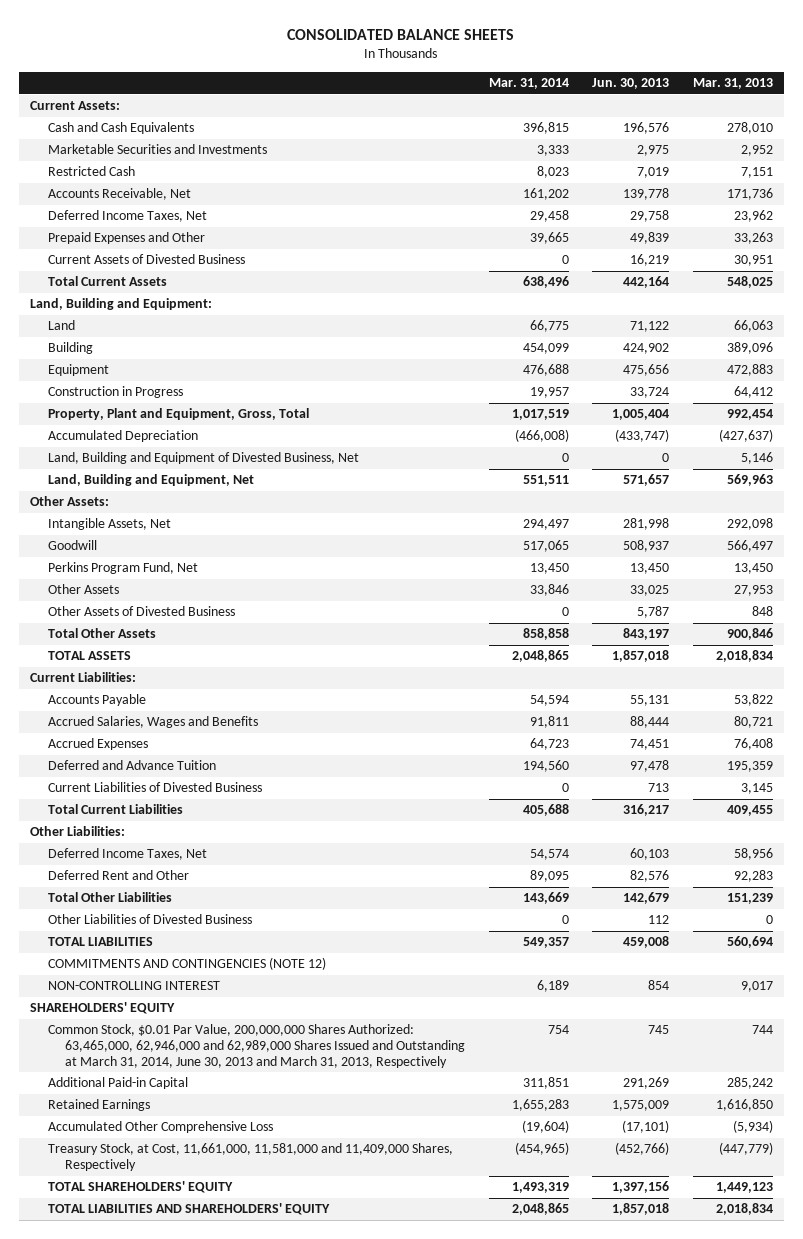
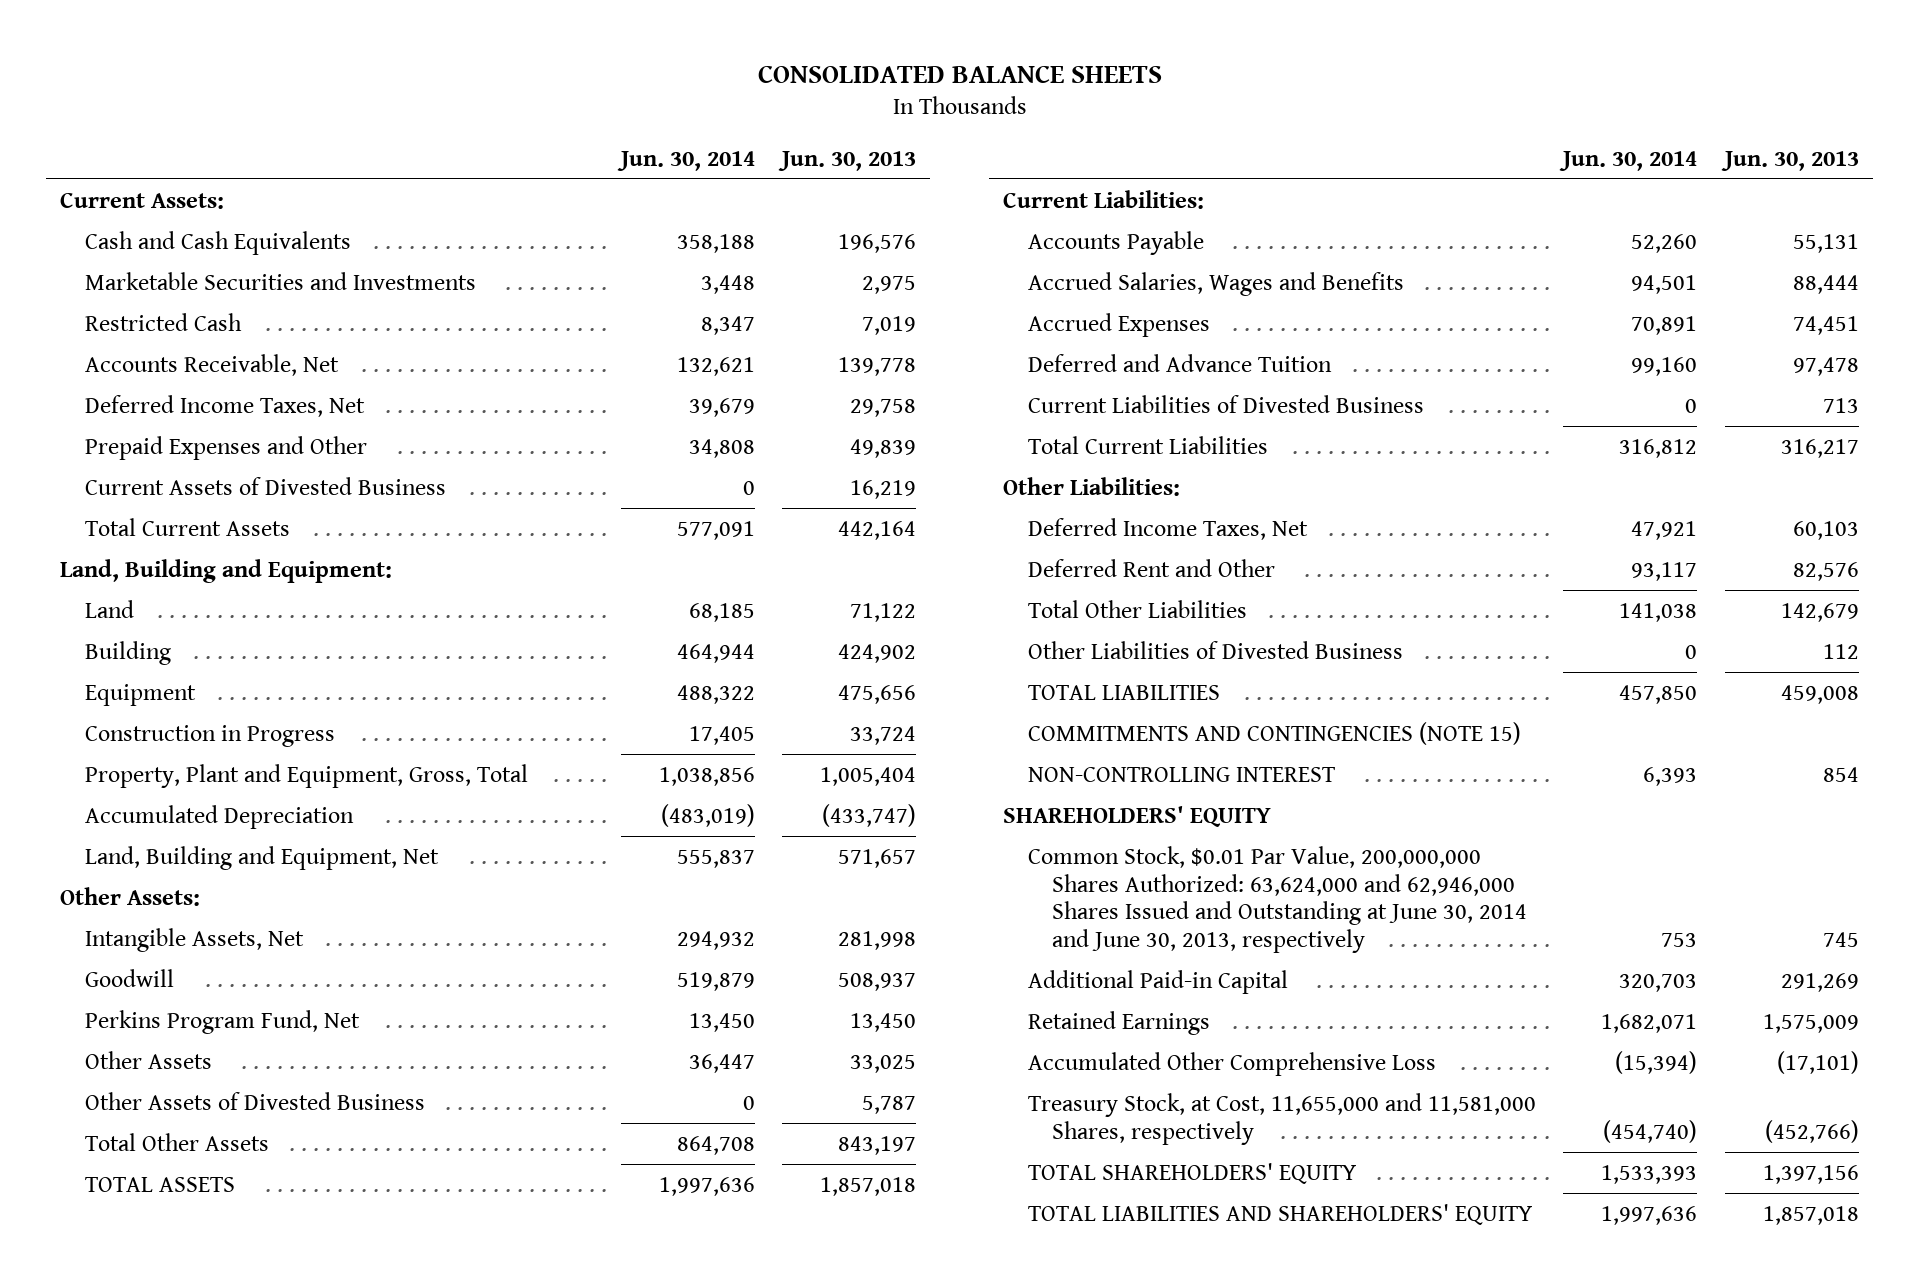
[488,78,569,90] Mar. 31, 2014 -> none
[692,78,773,90] Mar. 31, 2013 -> none
none -> [616,150,755,171] Jun. 30, 2014
[47,452,359,465] Land, Building and Equipment of Divested Business, Net -> none
[47,957,326,971] COMMITMENTS AND CONTINGENCIES (NOTE 12) -> [1027,721,1521,745] COMMITMENTS AND CONTINGENCIES (NOTE 15)
[47,1024,466,1068] Common Stock, $0.01 Par Value, 200,000,000 Shares Authorized: 63,465,000, 62,946,000 and 62,989,000 Shares Issued and Outstanding at March 31, 2014, June 30, 2013 and March 31, 2013, Respectively -> [1027,845,1528,954] Common Stock, $0.01 Par Value, 200,000,000 Shares Authorized: 63,624,000 and 62,946,000 Shares Issued and Outstanding at June 30, 2014 and June 30, 2013, respectively
[47,1143,453,1172] Treasury Stock, at Cost, 11,661,000, 11,581,000 and 11,409,000 Shares, Respectively -> [1027,1092,1536,1145] Treasury Stock, at Cost, 11,655,000 and 11,581,000 Shares, respectively

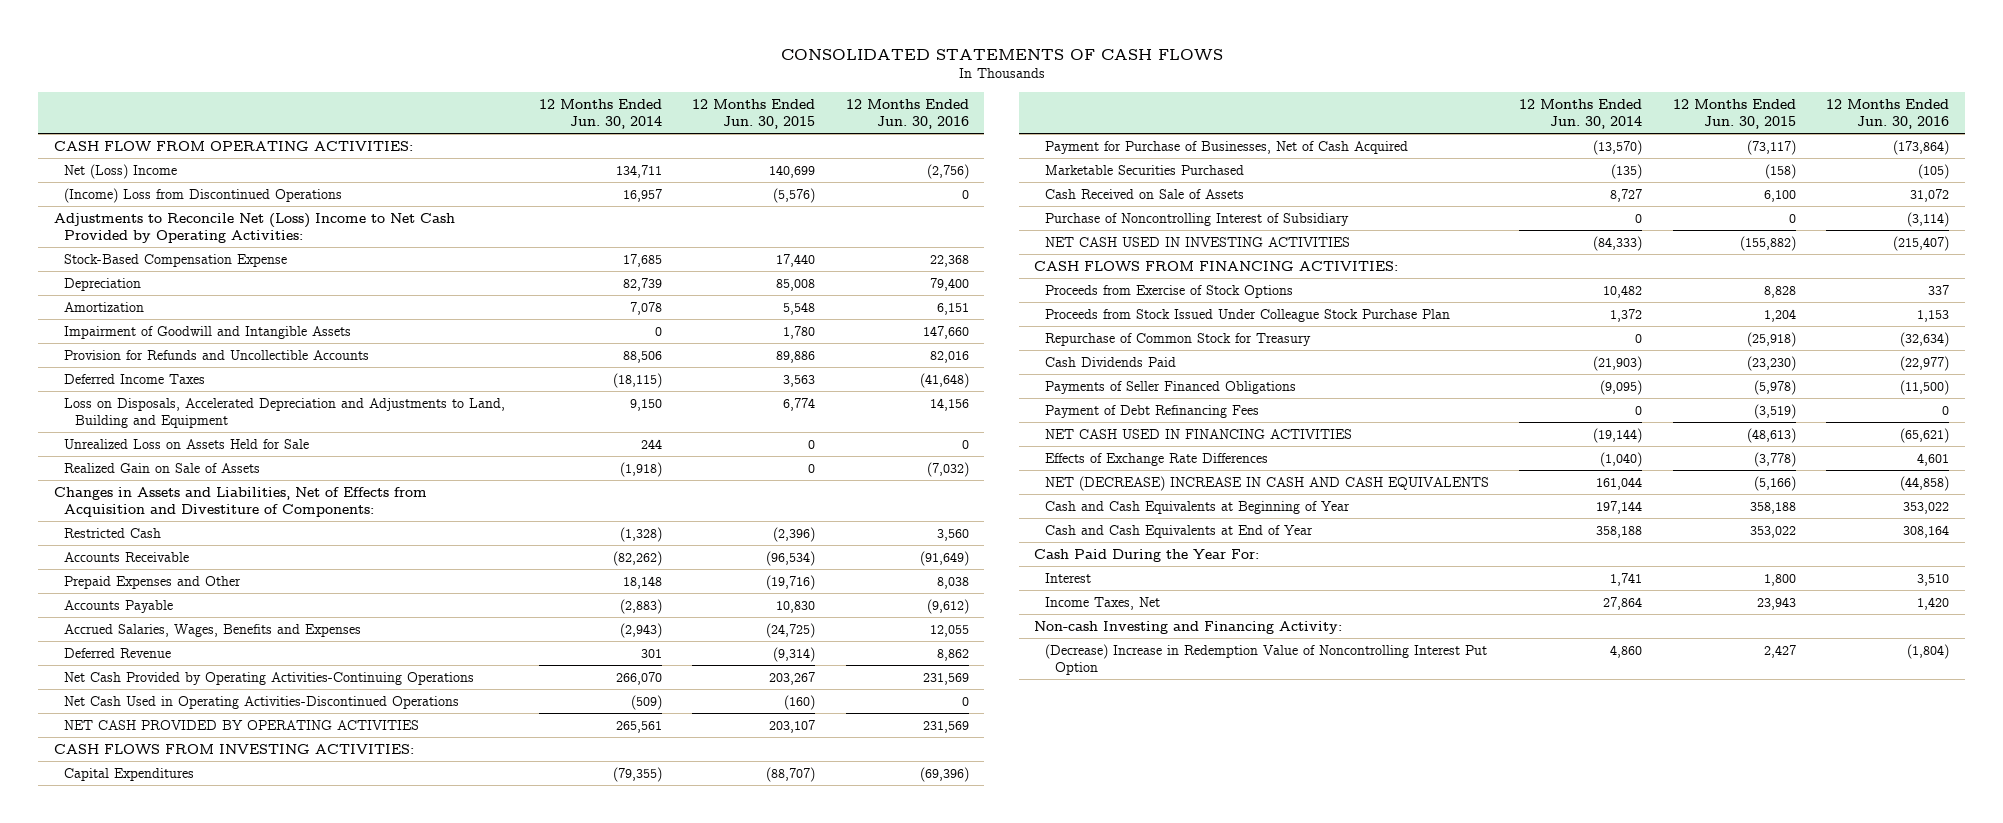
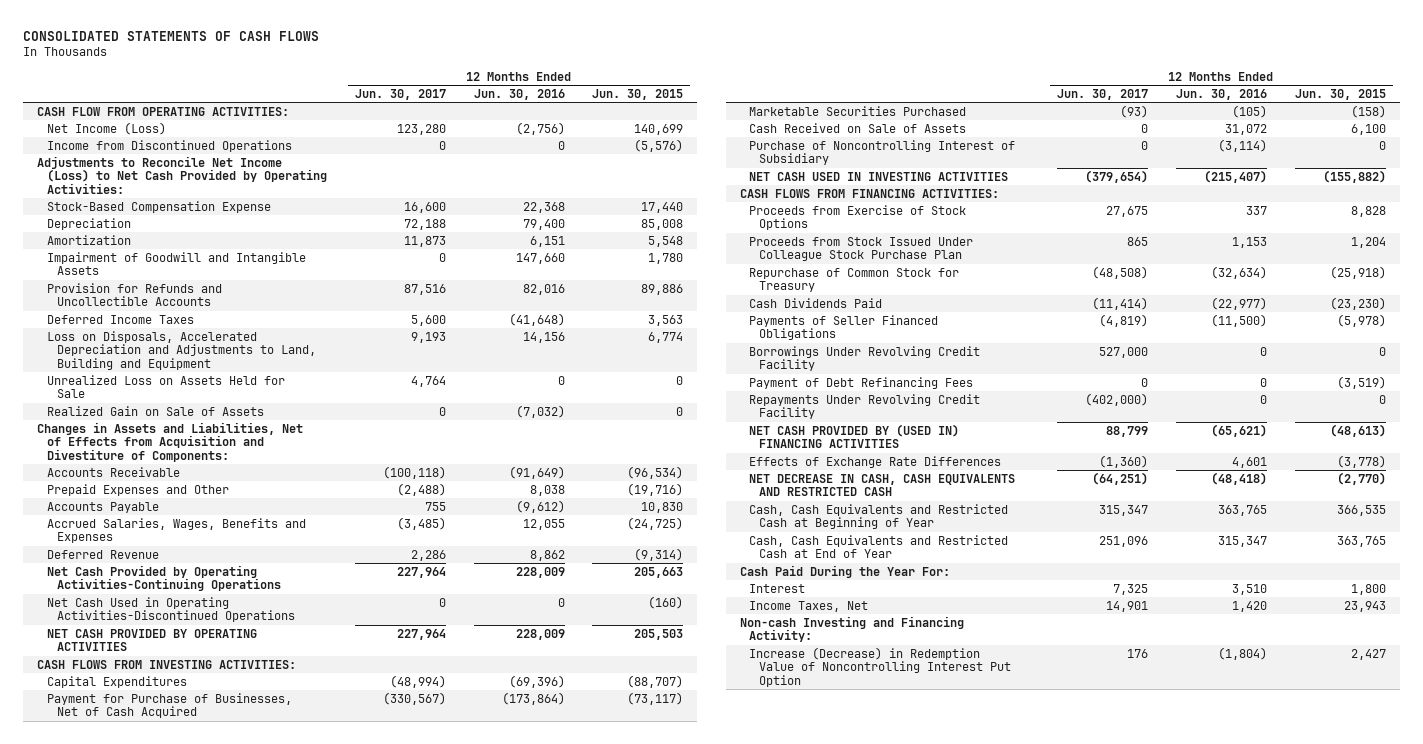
[538,98,662,130] 12 Months Ended Jun. 30, 2014 -> none
none -> [354,88,446,100] Jun. 30, 2017
[64,163,178,179] Net (Loss) Income -> [47,121,167,135] Net Income (Loss)
[64,187,343,203] (Income) Loss from Discontinued Operations -> [47,139,293,152] Income from Discontinued Operations
[53,212,455,244] Adjustments to Reconcile Net (Loss) Income to Net Cash Provided by Operating Activities: -> [37,155,328,194] Adjustments to Reconcile Net Income (Loss) to Net Cash Provided by Operating Activities:
[64,527,162,538] Restricted Cash -> none
[769,671,816,685] 203,267 -> [634,566,684,578] 205,663
[923,672,970,685] 231,569 -> [515,566,565,578] 228,009
[769,719,816,733] 203,107 -> [634,628,684,640] 205,503
[923,720,970,733] 231,569 -> [515,628,565,640] 228,009
none -> [749,345,981,372] Borrowings Under Revolving Credit Facility
none -> [749,393,981,420] Repayments Under Revolving Credit Facility
[1044,428,1352,439] NET CASH USED IN FINANCING ACTIVITIES -> [749,423,960,449] NET CASH PROVIDED BY (USED IN) FINANCING ACTIVITIES
[1044,475,1489,491] NET (DECREASE) INCREASE IN CASH AND CASH EQUIVALENTS -> [749,473,1016,497] NET DECREASE IN CASH, CASH EQUIVALENTS AND RESTRICTED CASH
[1753,475,1796,491] (5,166) -> [1336,471,1386,485] (2,770)
[1900,475,1950,491] (44,858) -> [1210,471,1267,485] (48,418)
[1044,500,1350,514] Cash and Cash Equivalents at Beginning of Year -> [749,503,1009,530] Cash, Cash Equivalents and Restricted Cash at Beginning of Year
[1749,501,1796,514] 358,188 -> [1336,504,1386,516] 366,535
[1903,501,1950,514] 353,022 -> [1217,504,1267,516] 363,765
[1044,524,1313,538] Cash and Cash Equivalents at End of Year -> [749,534,1009,559] Cash, Cash Equivalents and Restricted Cash at End of Year
[1749,525,1796,538] 353,022 -> [1336,535,1386,547] 363,765
[1903,524,1950,538] 308,164 -> [1217,535,1267,547] 315,347
[1044,643,1487,676] (Decrease) Increase in Redemption Value of Noncontrolling Interest Put Option -> [749,646,1012,687] Increase (Decrease) in Redemption Value of Noncontrolling Interest Put Option

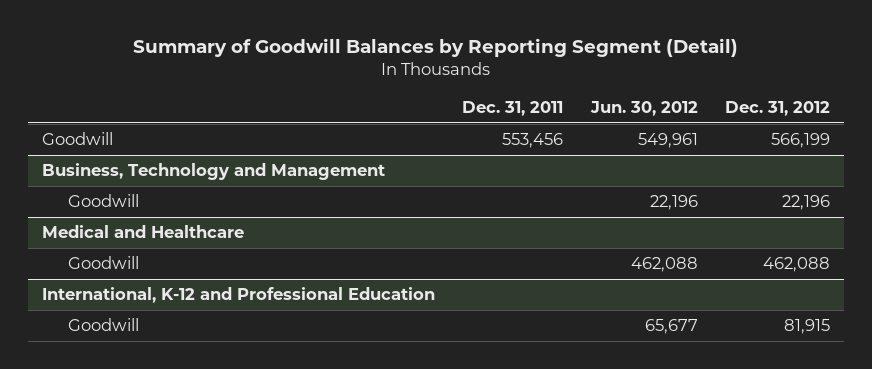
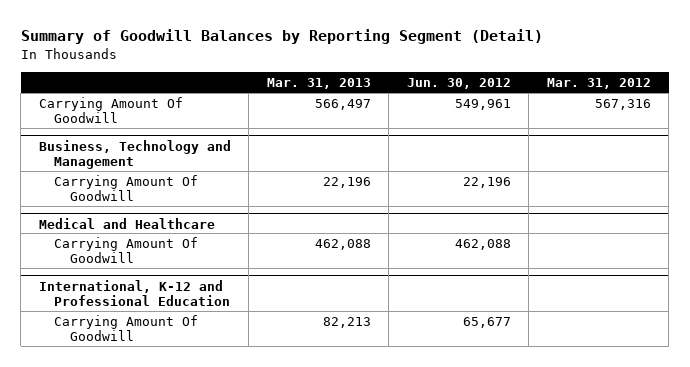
[462,100,564,116] Dec. 31, 2011 -> none
[725,100,831,116] Dec. 31, 2012 -> none
none -> [266,78,371,90] Mar. 31, 2013
none -> [546,78,651,90] Mar. 31, 2012
[41,132,113,146] Goodwill -> [38,96,183,124] Carrying Amount Of Goodwill
[67,194,139,208] Goodwill -> [54,174,199,202] Carrying Amount Of Goodwill
[67,256,139,270] Goodwill -> [54,236,199,264] Carrying Amount Of Goodwill
[67,318,139,332] Goodwill -> [54,314,199,342] Carrying Amount Of Goodwill

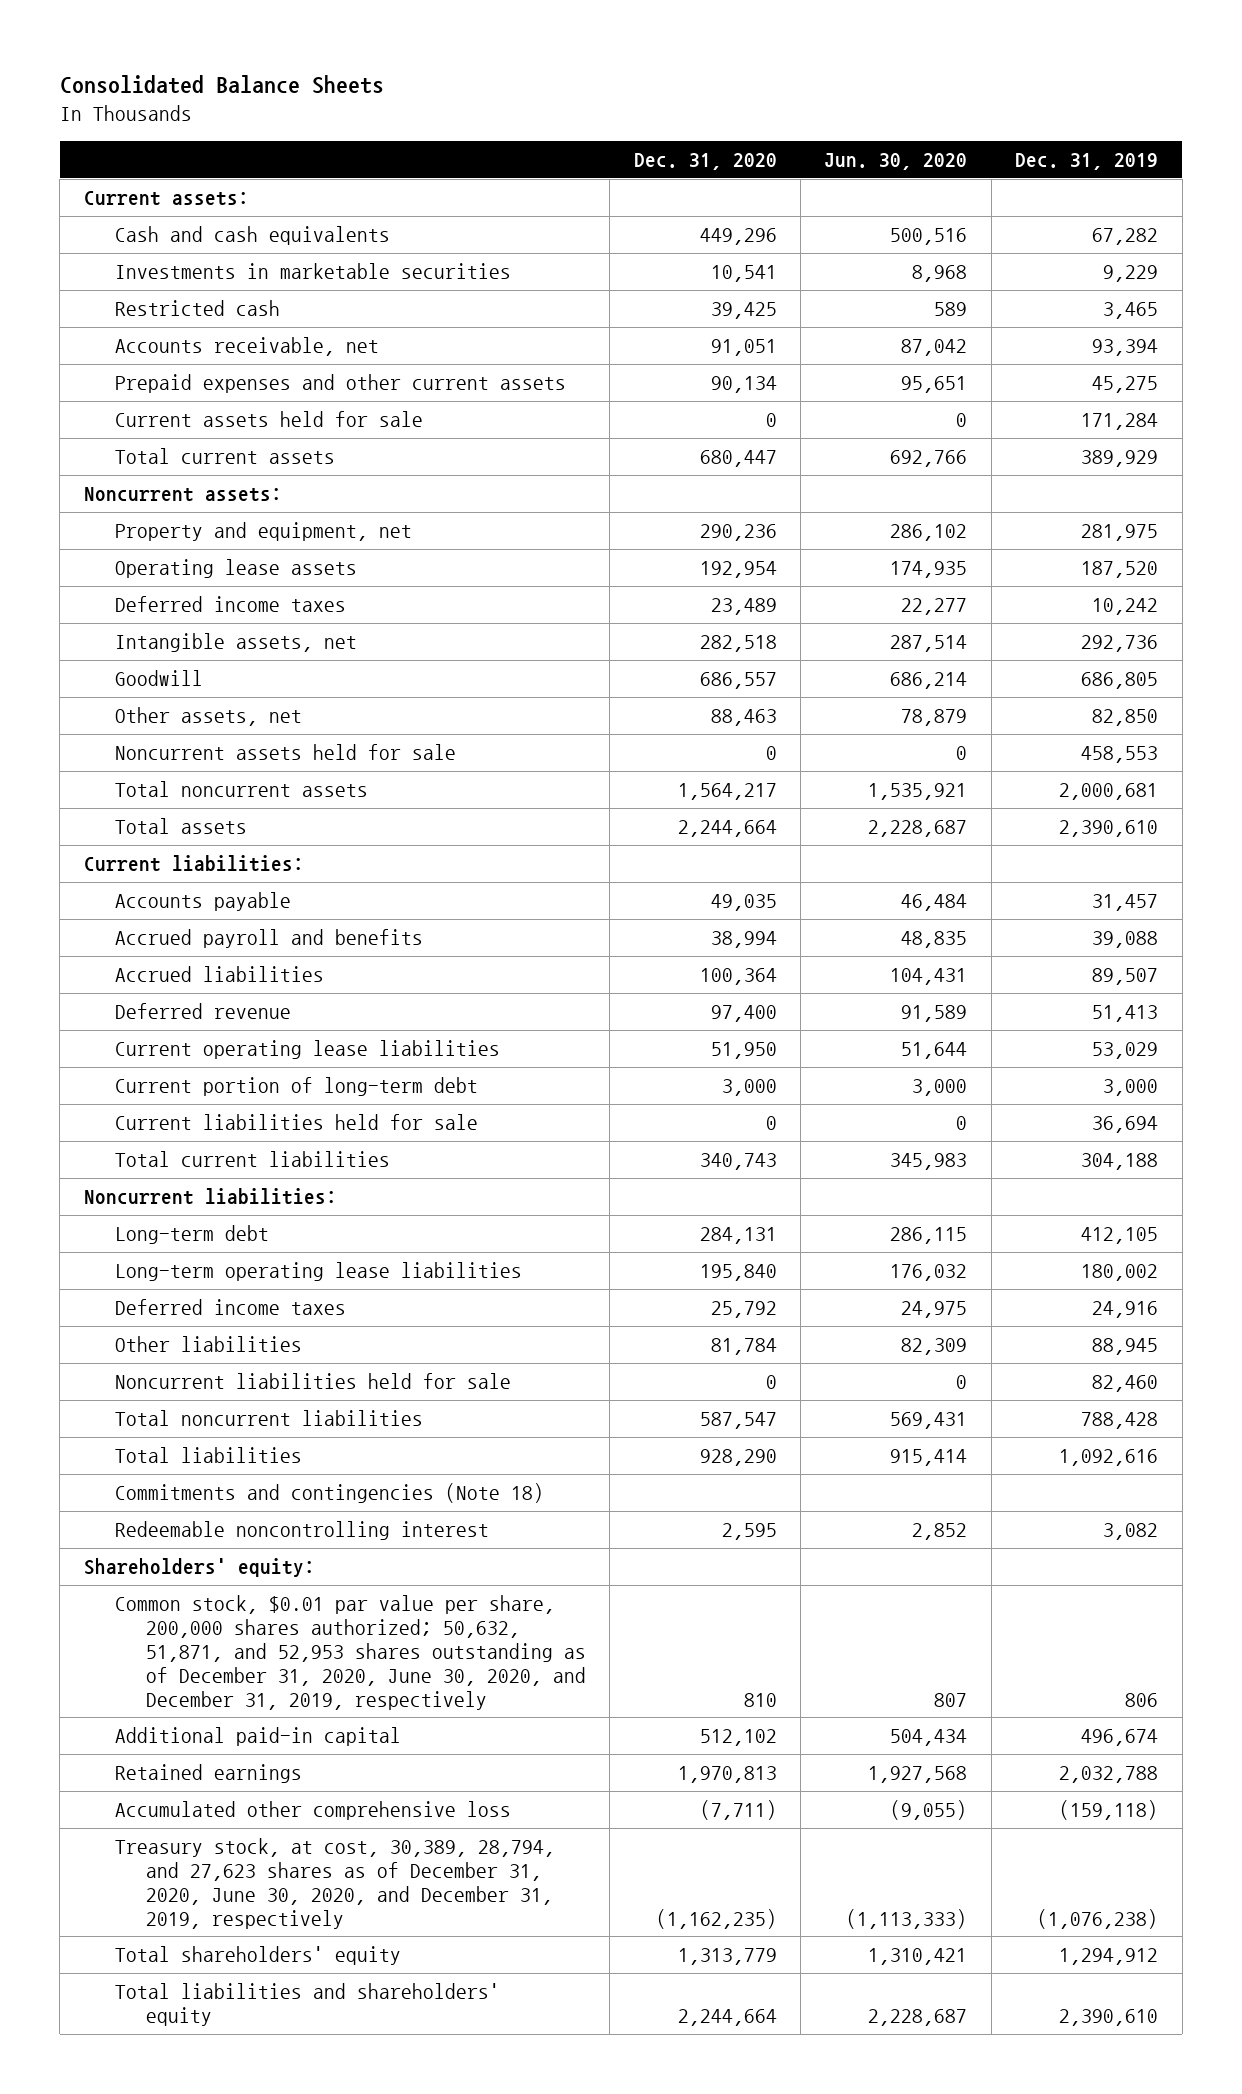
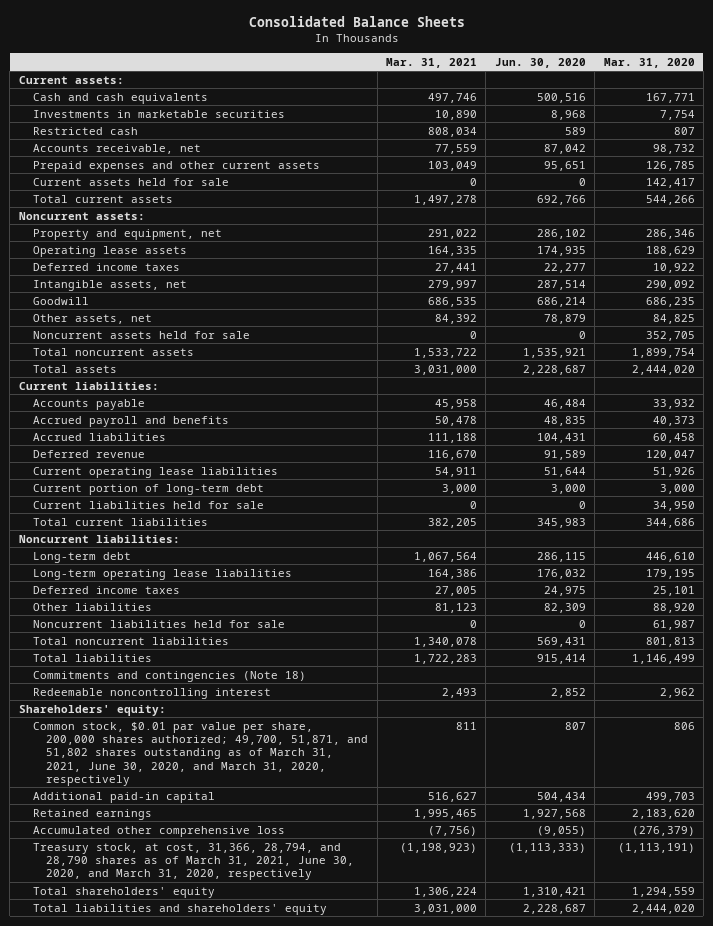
[633,152,777,170] Dec. 31, 2020 -> none
[1015,152,1159,170] Dec. 31, 2019 -> none
none -> [386,57,478,68] Mar. 31, 2021
none -> [603,57,695,68] Mar. 31, 2020
[114,1595,586,1710] Common stock, $0.01 par value per share, 200,000 shares authorized; 50,632, 51,871, and 52,953 shares outstanding as of December 31, 2020, June 30, 2020, and December 31, 2019, respectively -> [32,721,369,786] Common stock, $0.01 par value per share, 200,000 shares authorized; 49,700, 51,871, and 51,802 shares outstanding as of March 31, 2021, June 30, 2020, and March 31, 2020, respectively
[114,1838,555,1929] Treasury stock, at cost, 30,389, 28,794, and 27,623 shares as of December 31, 2020, June 30, 2020, and December 31, 2019, respectively -> [32,842,355,881] Treasury stock, at cost, 31,366, 28,794, and 28,790 shares as of March 31, 2021, June 30, 2020, and March 31, 2020, respectively

